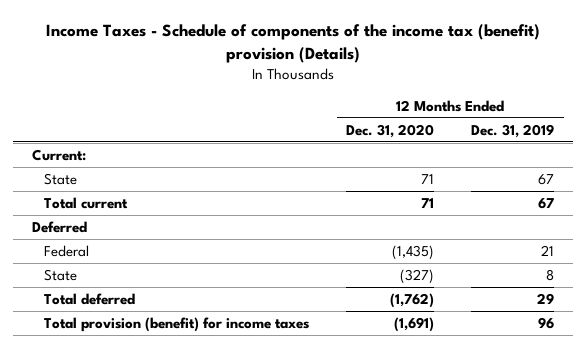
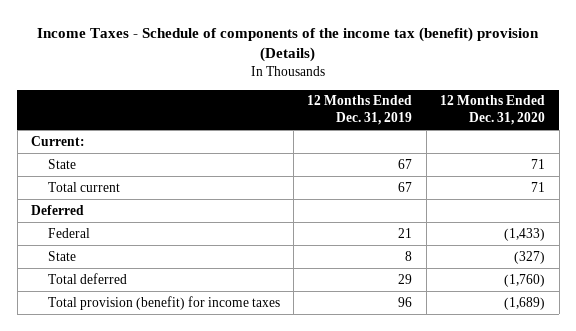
[391,244,434,260] (1,435) -> [504,227,546,241] (1,433)
[389,292,434,308] (1,762) -> [504,273,546,287] (1,760)
[393,316,434,332] (1,691) -> [504,296,546,310] (1,689)

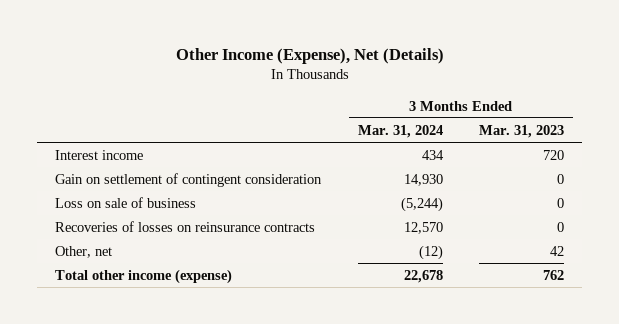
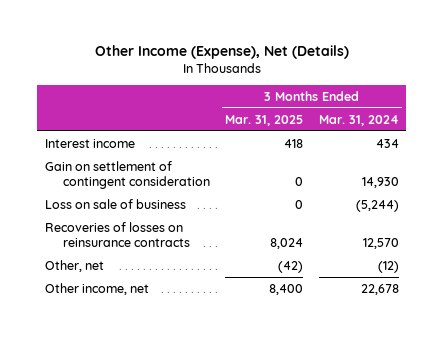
[478,124,564,138] Mar. 31, 2023 -> none
none -> [225,114,304,126] Mar. 31, 2025
[55,268,233,284] Total other income (expense) -> [44,282,149,295] Other income, net

